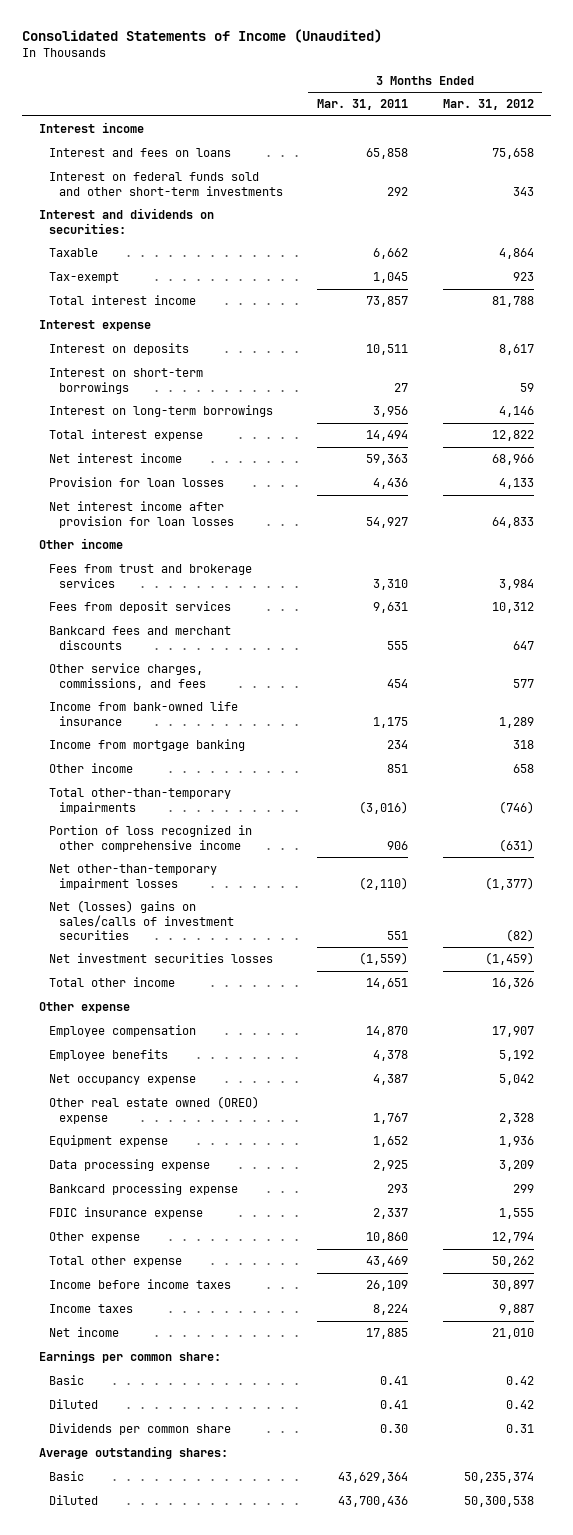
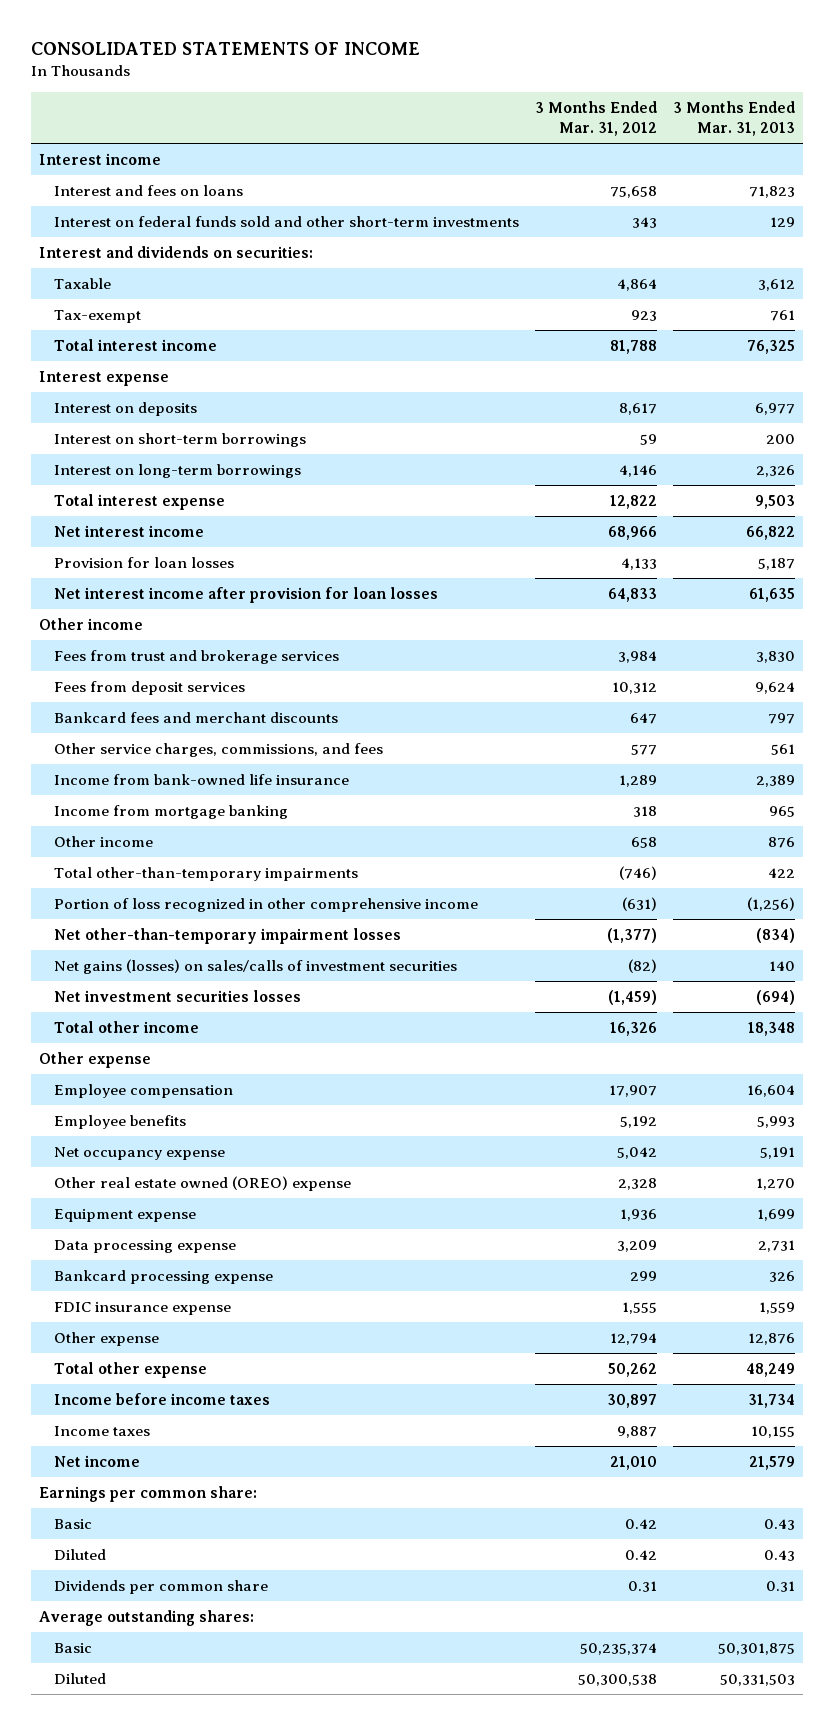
[22,28,383,43] Consolidated Statements of Income (Unaudited) -> [30,42,420,56] CONSOLIDATED STATEMENTS OF INCOME
[317,99,409,111] Mar. 31, 2011 -> none
none -> [672,100,795,136] 3 Months Ended Mar. 31, 2013
[49,900,234,941] Net (losses) gains on sales/calls of investment securities -> [53,958,457,974] Net gains (losses) on sales/calls of investment securities

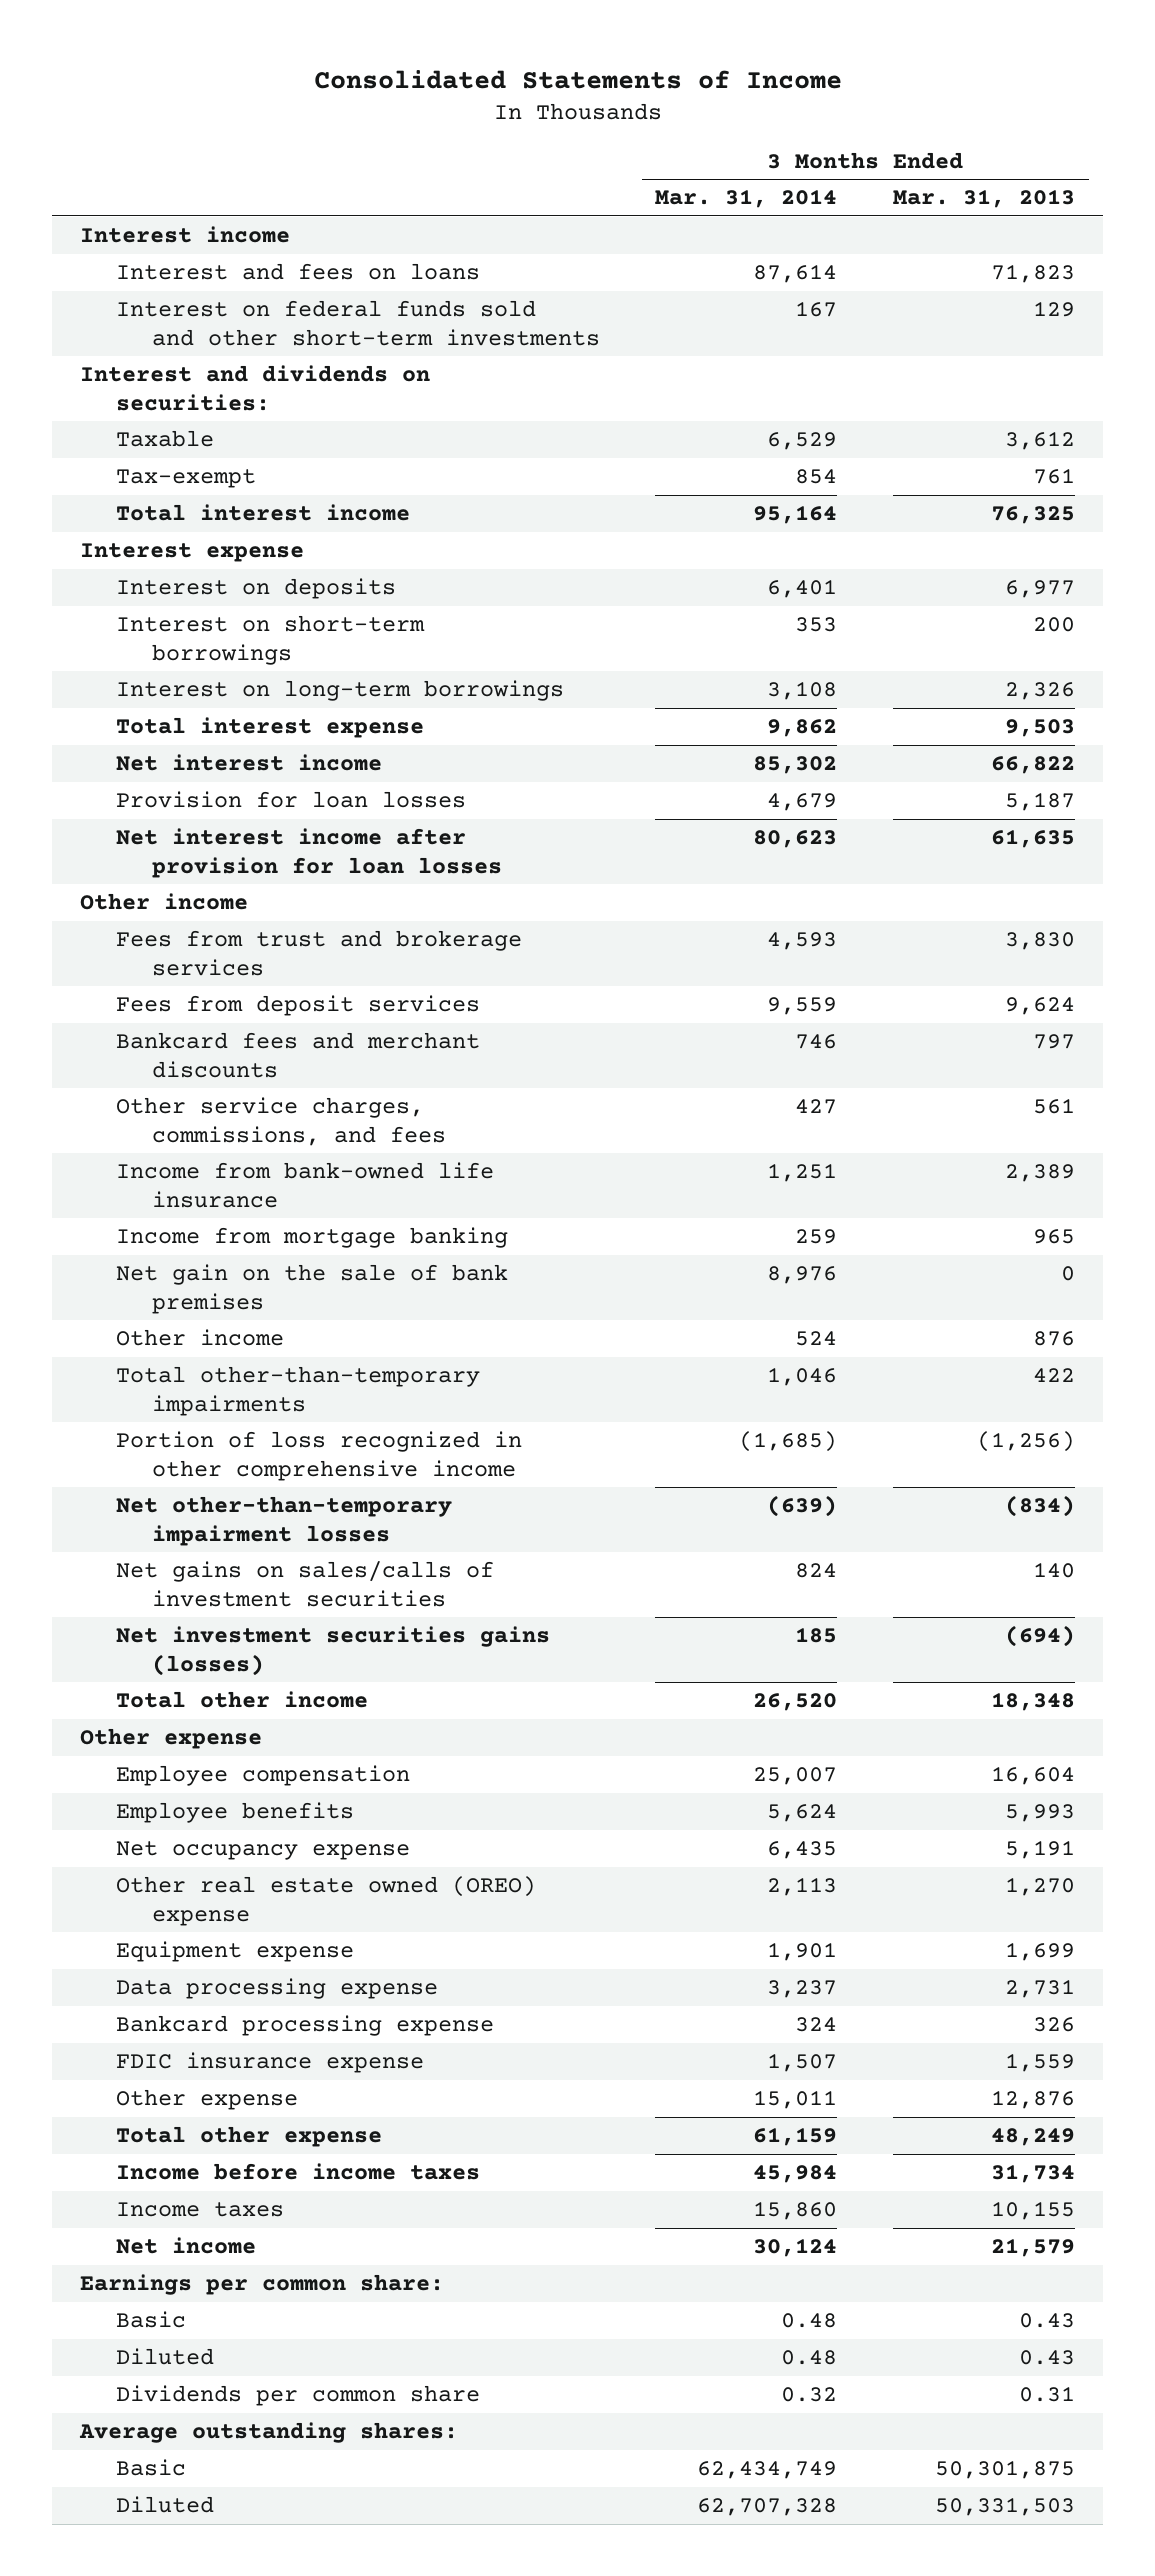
[30,42,420,56] CONSOLIDATED STATEMENTS OF INCOME -> [313,69,842,89] Consolidated Statements of Income
[534,100,657,136] 3 Months Ended Mar. 31, 2012 -> none
none -> [655,189,838,209] Mar. 31, 2014
none -> [115,1264,508,1314] Net gain on the sale of bank premises
[53,958,457,974] Net gains (losses) on sales/calls of investment securities -> [115,1561,494,1607] Net gains on sales/calls of investment securities
[53,989,301,1002] Net investment securities losses -> [115,1626,550,1676] Net investment securities gains (losses)

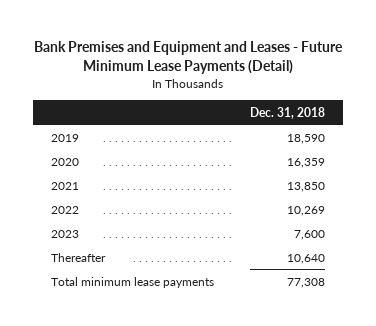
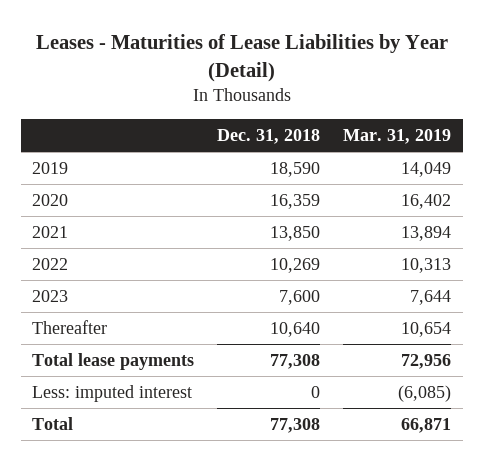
[34,41,344,75] Bank Premises and Equipment and Leases - Future Minimum Lease Payments (Detail) -> [35,33,448,82] Leases - Maturities of Lease Liabilities by Year (Detail)
none -> [343,128,452,144] Mar. 31, 2019
[51,276,215,288] Total minimum lease payments -> [32,353,195,371] Total lease payments
none -> [32,385,193,403] Less: imputed interest
none -> [32,417,74,431] Total

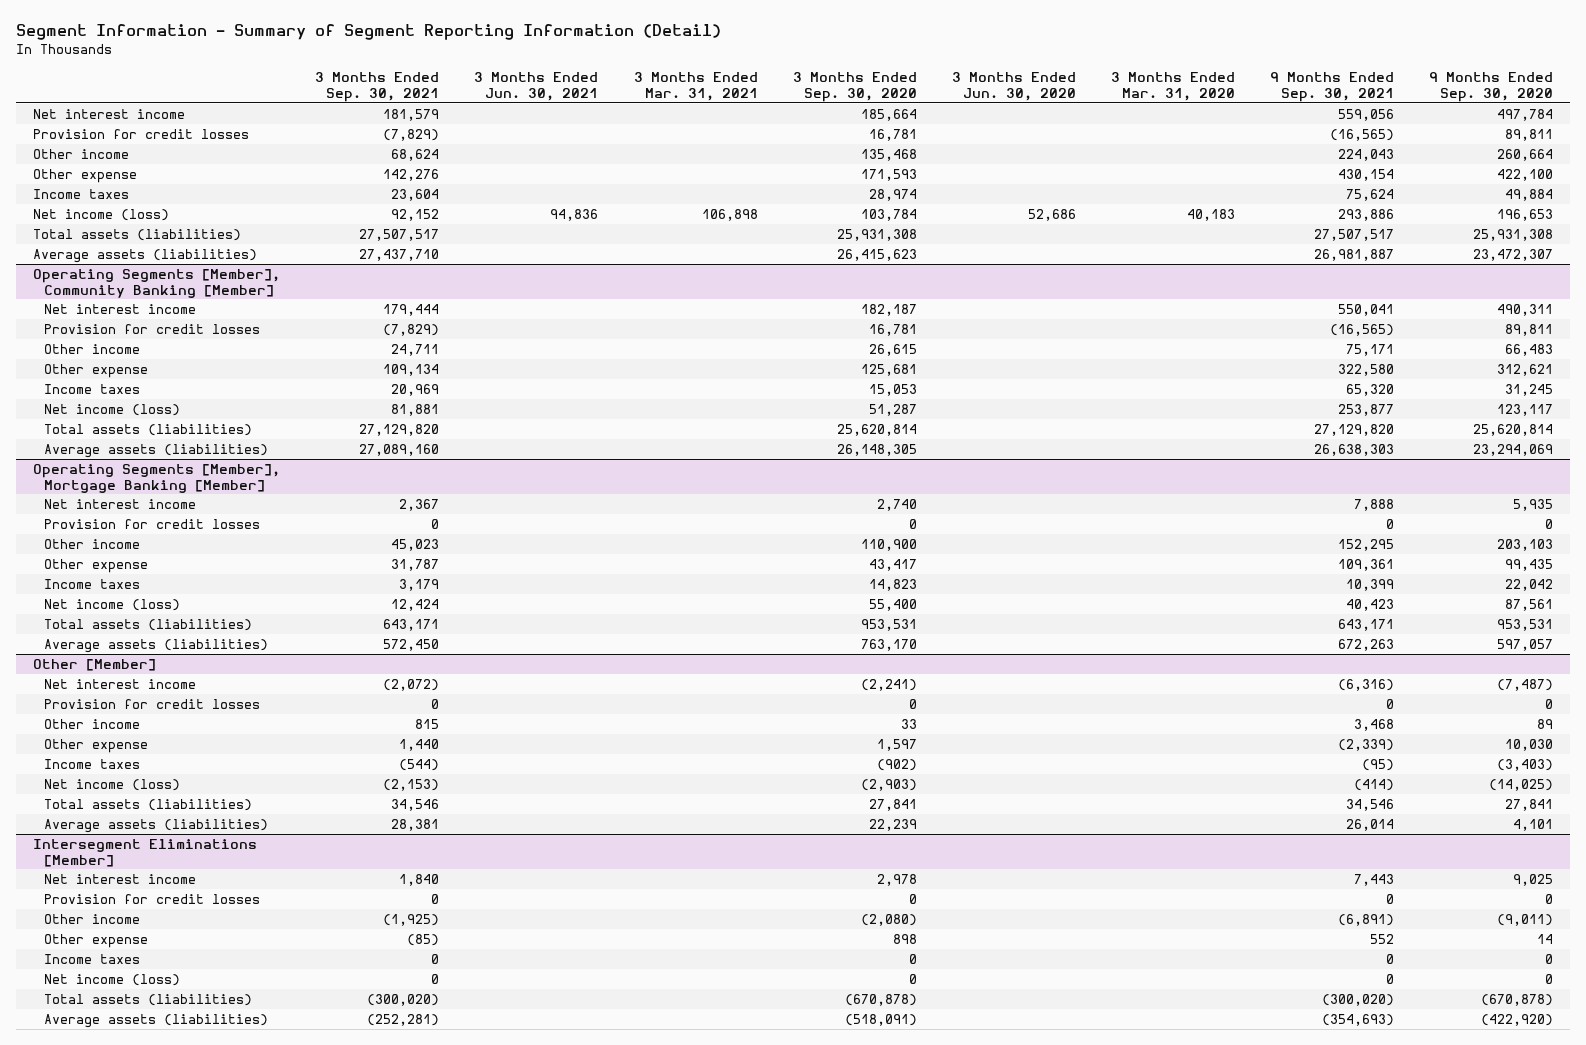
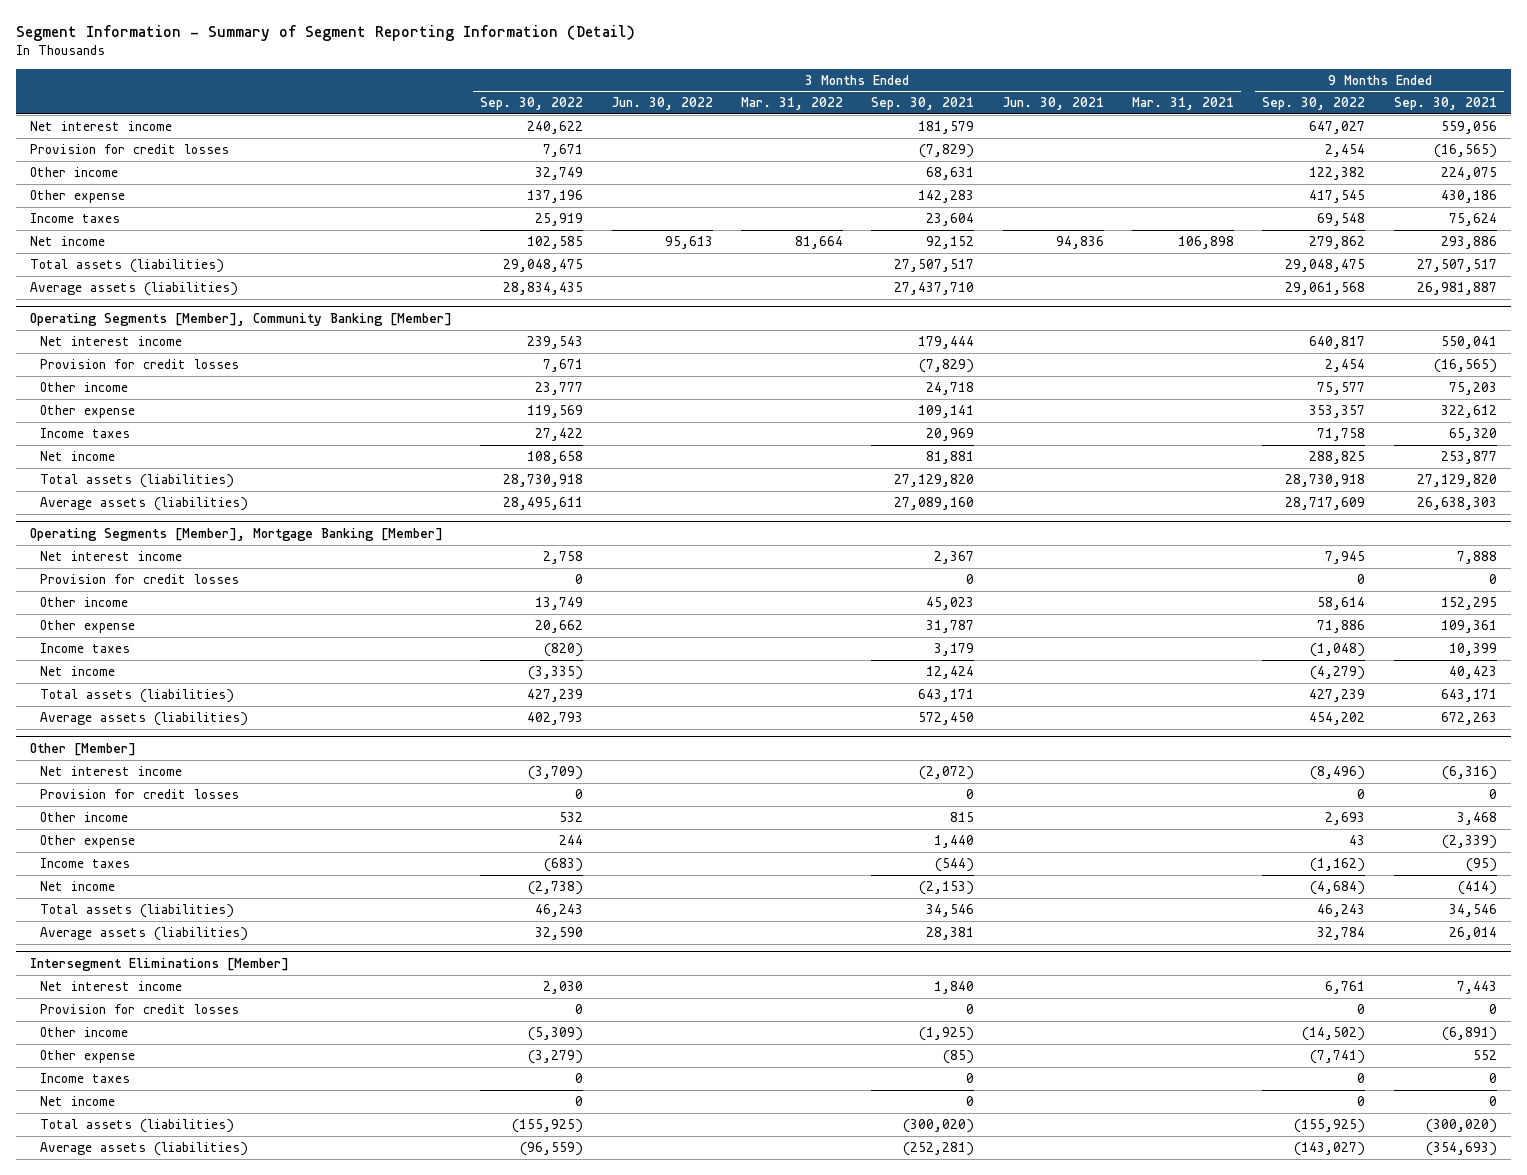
[792,71,917,102] 3 Months Ended Sep. 30, 2020 -> none
[951,71,1076,101] 3 Months Ended Jun. 30, 2020 -> none
[1110,71,1235,101] 3 Months Ended Mar. 31, 2020 -> none
[1428,71,1553,102] 9 Months Ended Sep. 30, 2020 -> none
none -> [480,97,584,111] Sep. 30, 2022
none -> [611,97,713,111] Jun. 30, 2022
none -> [741,97,844,111] Mar. 31, 2022
none -> [1262,97,1366,111] Sep. 30, 2022
[391,148,440,161] 68,624 -> [926,166,975,180] 68,631
[1337,148,1394,161] 224,043 -> [1440,166,1497,180] 224,075
[383,168,440,181] 142,276 -> [918,189,975,203] 142,283
[1337,168,1394,181] 430,154 -> [1440,189,1497,203] 430,186
[33,208,170,221] Net income (loss) -> [30,235,106,246] Net income
[391,343,440,356] 24,711 -> [926,381,975,395] 24,718
[1345,343,1394,356] 75,171 -> [1448,381,1497,395] 75,203
[383,363,440,376] 109,134 -> [918,404,975,418] 109,141
[1337,363,1394,376] 322,580 -> [1440,404,1497,418] 322,612
[43,403,180,416] Net income (loss) -> [39,450,115,461] Net income
[43,598,180,611] Net income (loss) -> [39,665,115,676] Net income
[43,778,180,791] Net income (loss) -> [39,880,115,891] Net income
[43,973,180,986] Net income (loss) -> [39,1095,115,1106] Net income

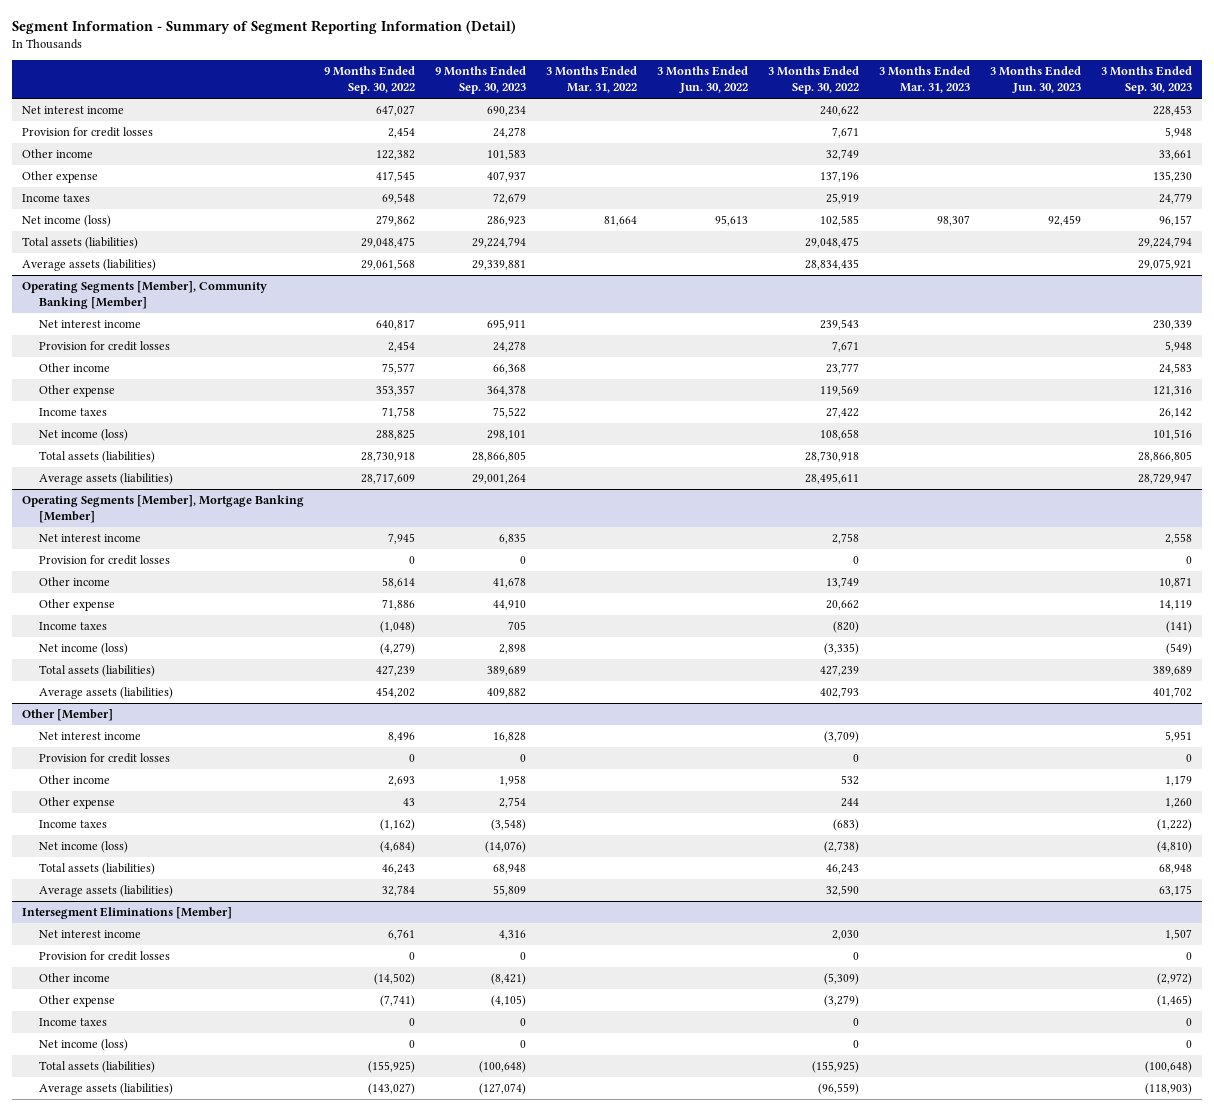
[871,97,975,111] Sep. 30, 2021 -> none
[1002,97,1104,111] Jun. 30, 2021 -> none
[1132,97,1235,111] Mar. 31, 2021 -> none
[1393,97,1497,111] Sep. 30, 2021 -> none
none -> [434,66,526,95] 9 Months Ended Sep. 30, 2023
none -> [878,66,970,94] 3 Months Ended Mar. 31, 2023
none -> [989,66,1081,94] 3 Months Ended Jun. 30, 2023
none -> [1100,66,1192,95] 3 Months Ended Sep. 30, 2023
[30,235,106,246] Net income -> [21,215,111,228] Net income (loss)
[39,450,115,461] Net income -> [38,429,128,442] Net income (loss)
[39,665,115,676] Net income -> [38,643,128,656] Net income (loss)
[1310,765,1366,780] (8,496) -> [387,732,415,743] 8,496
[39,880,115,891] Net income -> [38,841,128,854] Net income (loss)
[39,1095,115,1106] Net income -> [38,1039,128,1052] Net income (loss)

